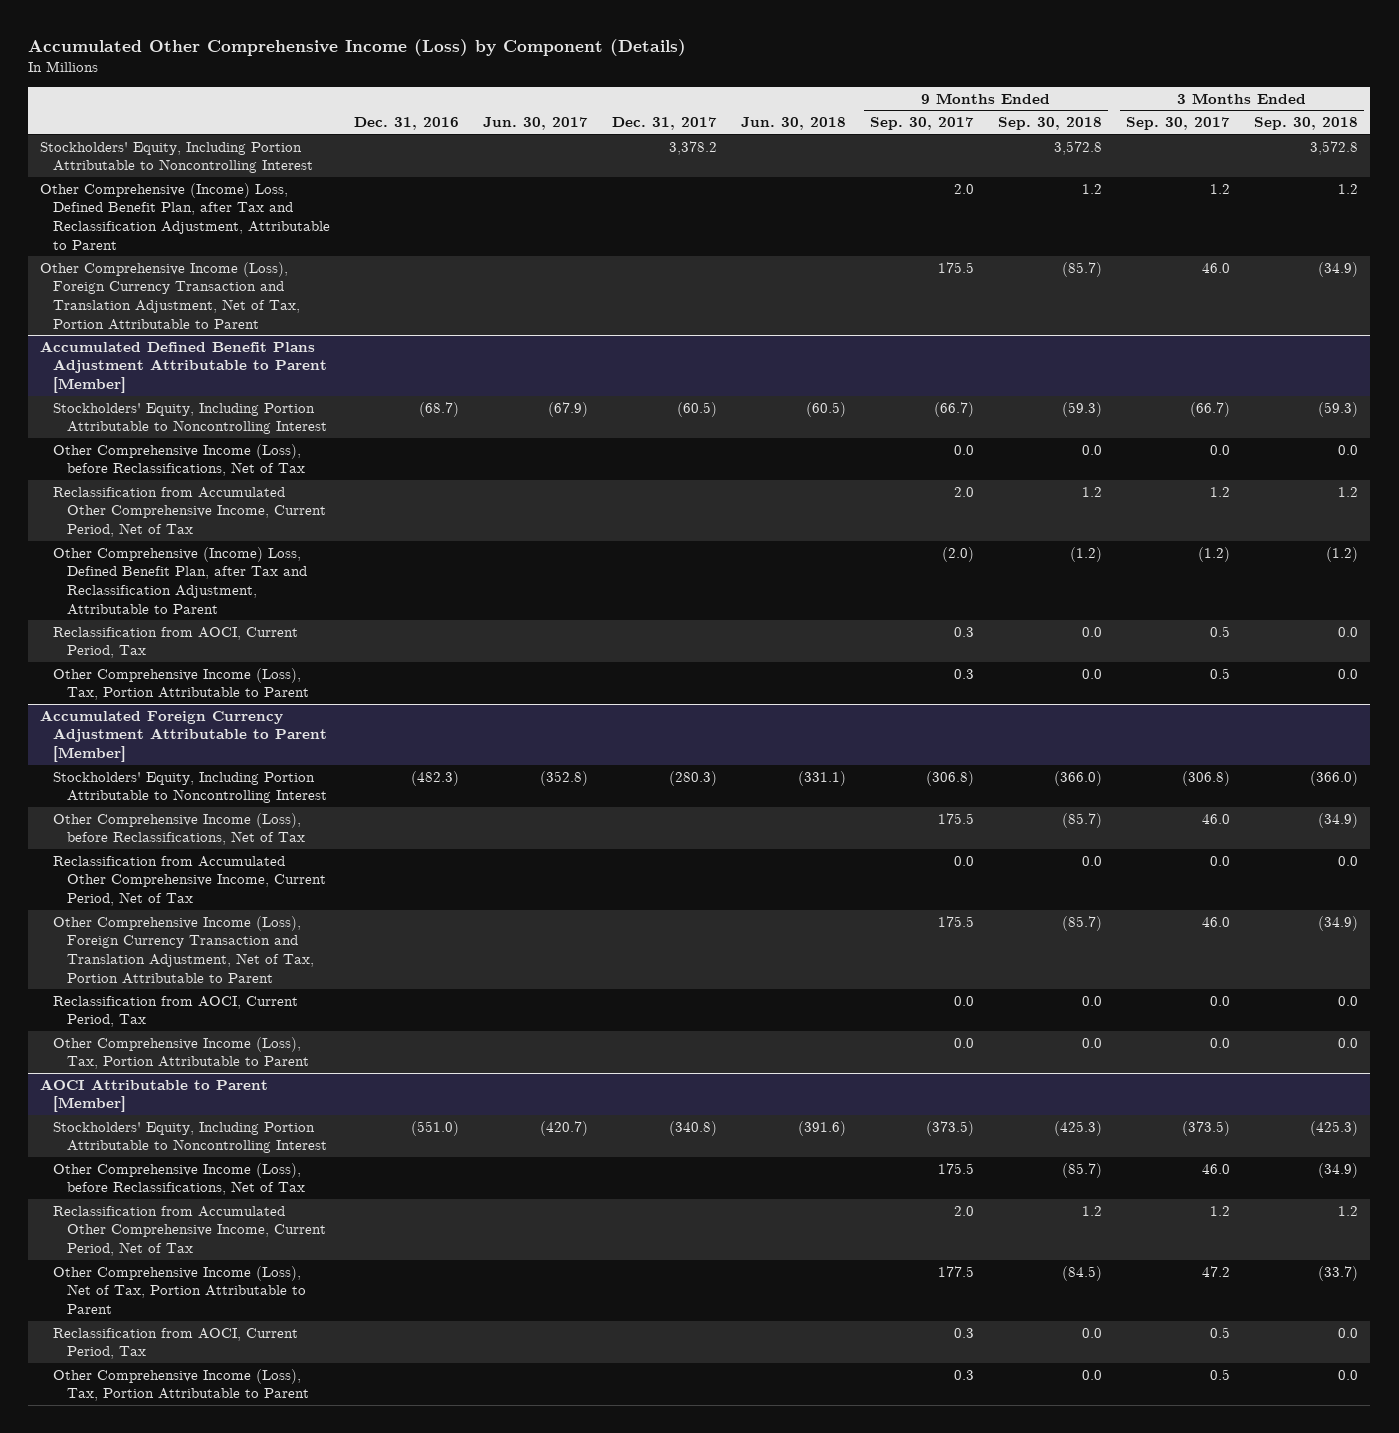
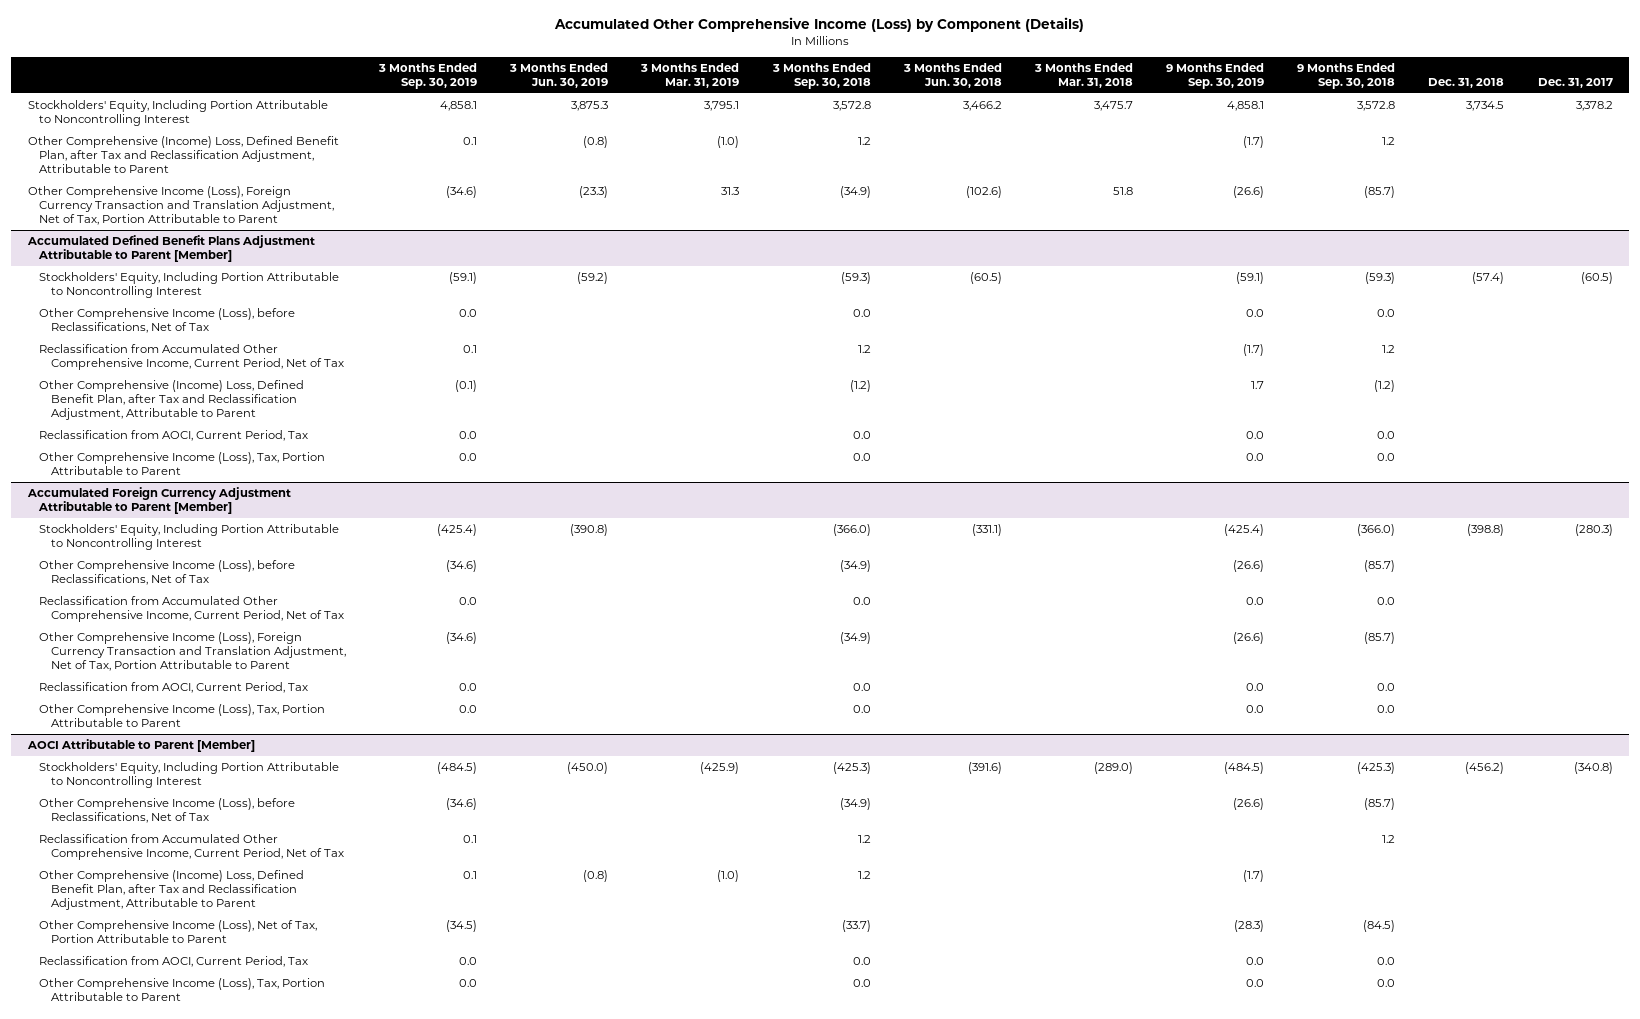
[354,117,460,131] Dec. 31, 2016 -> none
[483,117,589,131] Jun. 30, 2017 -> none
[741,117,847,131] Jun. 30, 2018 -> none
[870,117,975,131] Sep. 30, 2017 -> none
[1126,117,1231,131] Sep. 30, 2017 -> none
none -> [378,62,478,89] 3 Months Ended Sep. 30, 2019
none -> [509,62,609,88] 3 Months Ended Jun. 30, 2019
none -> [640,62,740,88] 3 Months Ended Mar. 31, 2019
none -> [902,62,1002,88] 3 Months Ended Jun. 30, 2018
none -> [1033,62,1133,88] 3 Months Ended Mar. 31, 2018
none -> [1166,62,1265,89] 9 Months Ended Sep. 30, 2019
none -> [1428,77,1505,88] Dec. 31, 2018
none -> [39,870,305,911] Other Comprehensive (Income) Loss, Defined Benefit Plan, after Tax and Reclassification Adjustment, Attributable to Parent

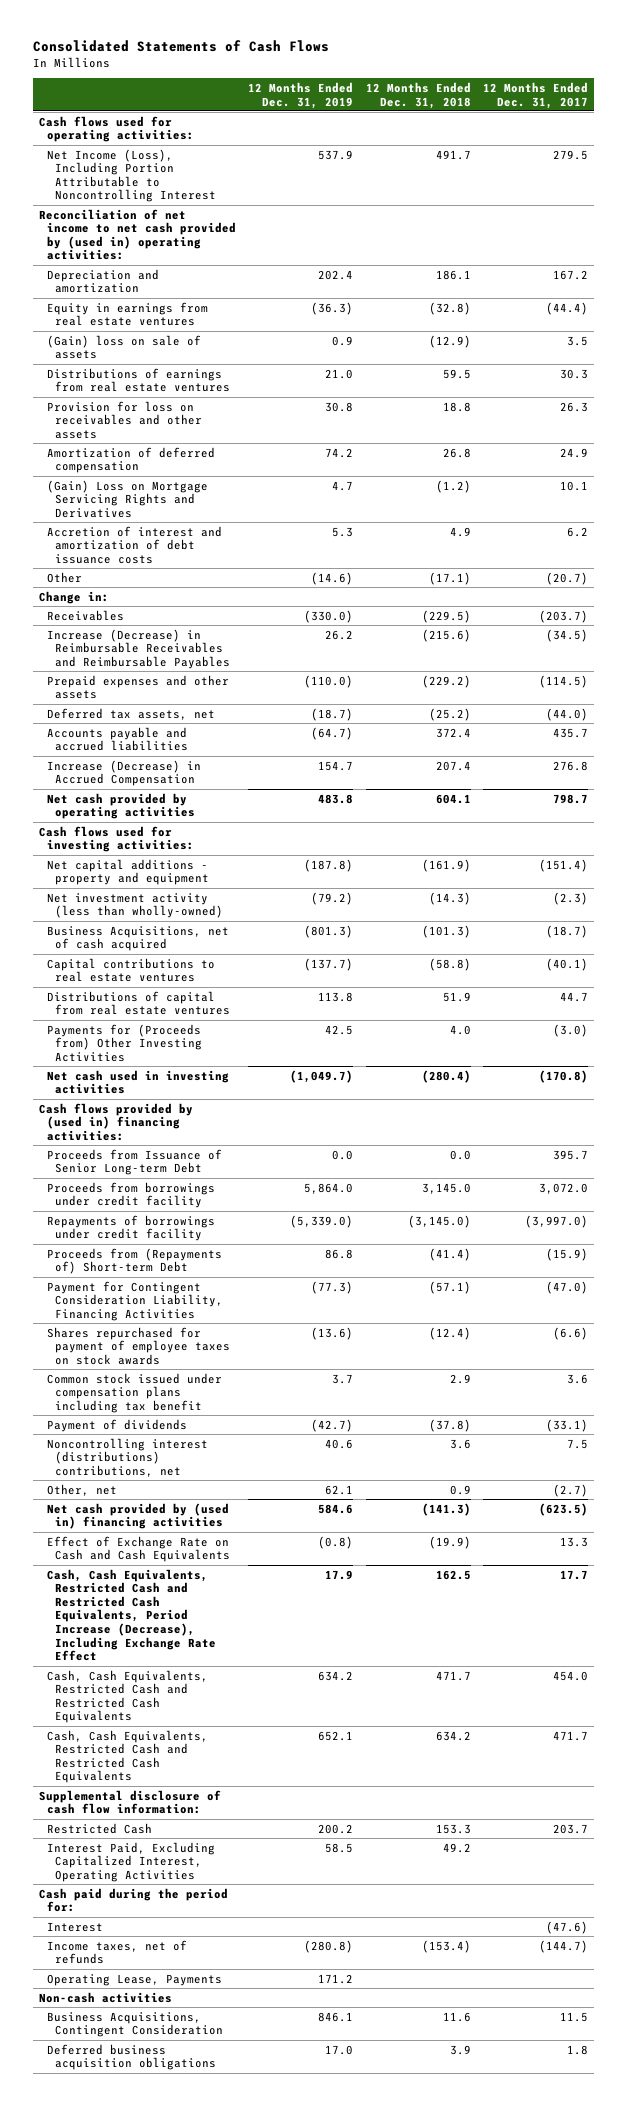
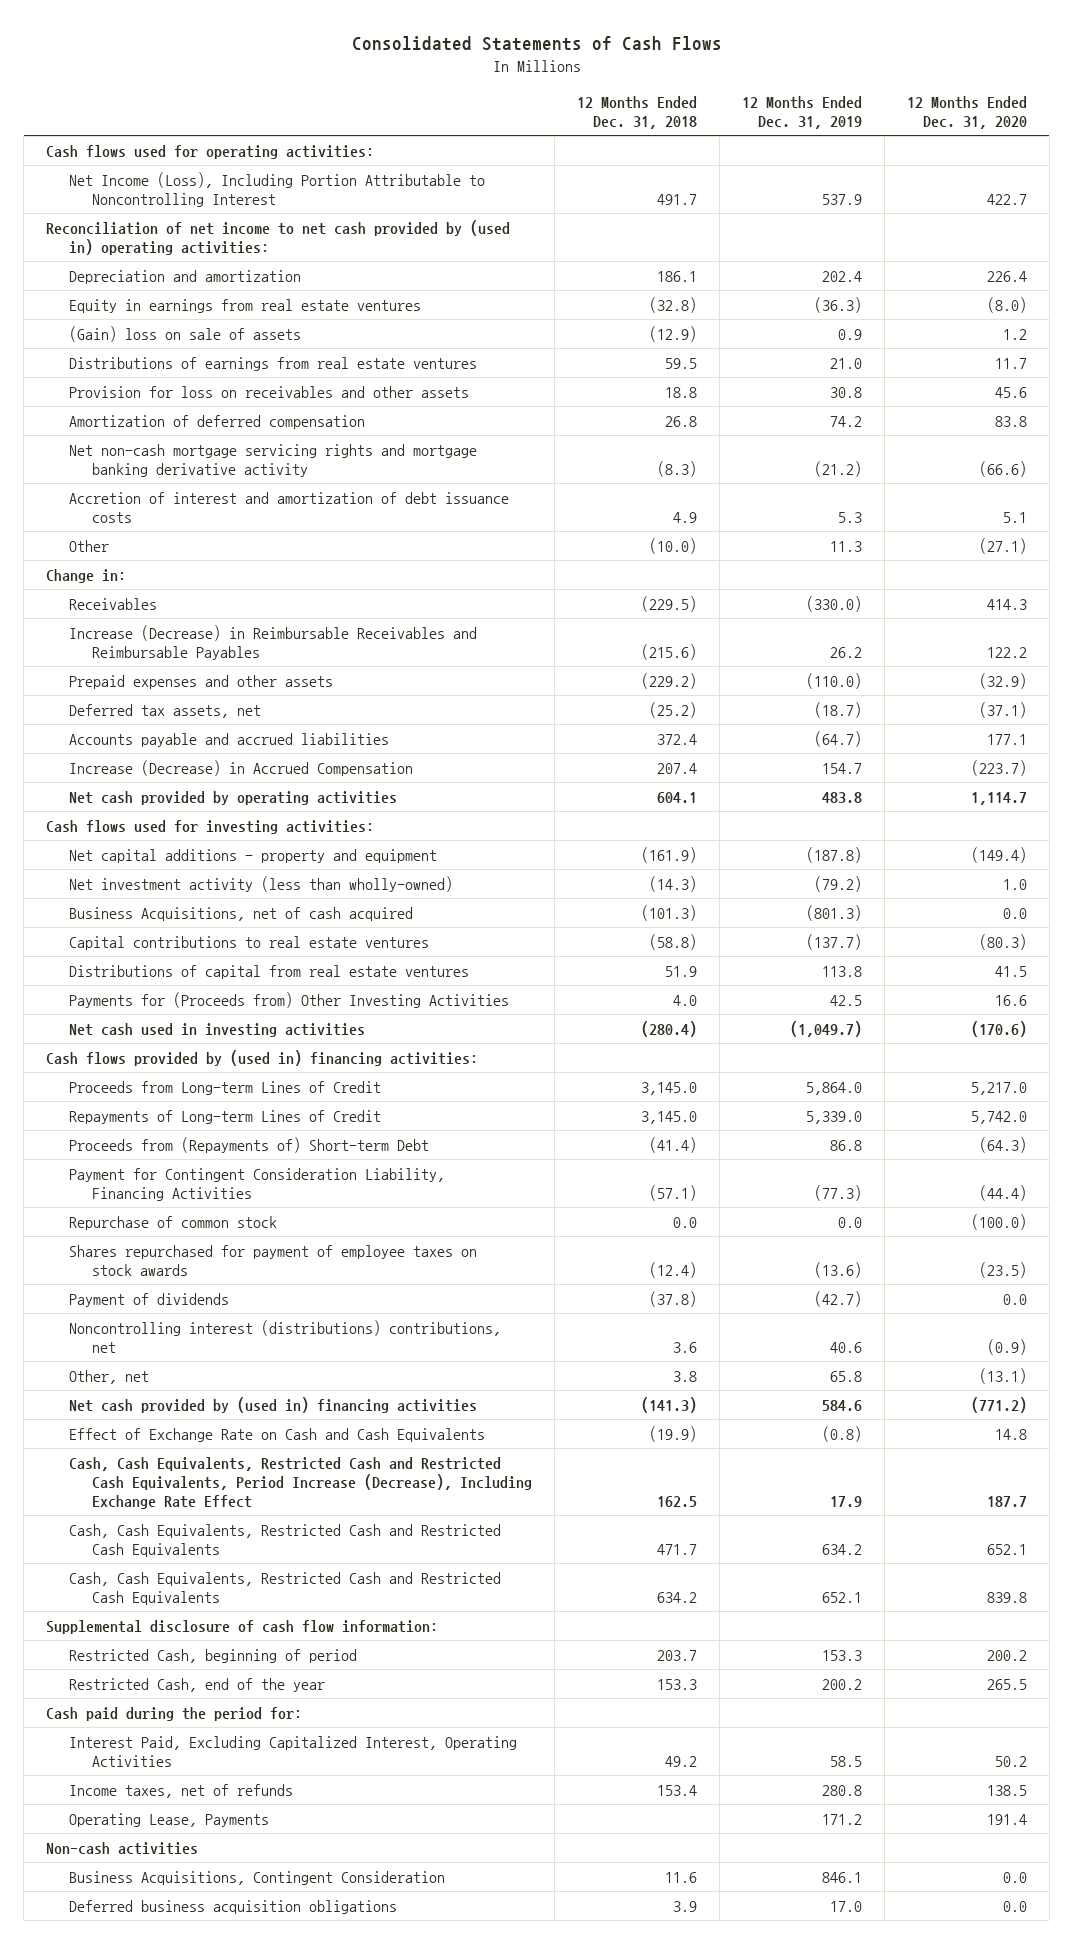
[483,81,589,109] 12 Months Ended Dec. 31, 2017 -> none
none -> [906,95,1027,130] 12 Months Ended Dec. 31, 2020
[47,479,209,518] (Gain) Loss on Mortgage Servicing Rights and Derivatives -> none
none -> [69,443,478,477] Net non-cash mortgage servicing rights and mortgage banking derivative activity
[311,571,354,585] (14.6) -> [829,540,862,552] 11.3
[428,571,471,585] (17.1) -> [648,537,697,554] (10.0)
[47,1148,223,1176] Proceeds from Issuance of Senior Long-term Debt -> none
[47,1214,216,1242] Repayments of borrowings under credit facility -> none
[47,1181,216,1209] Proceeds from borrowings under credit facility -> [69,1080,382,1095] Proceeds from Long-term Lines of Credit
none -> [69,1109,382,1124] Repayments of Long-term Lines of Credit
none -> [69,1215,278,1230] Repurchase of common stock
[47,1372,223,1413] Common stock issued under compensation plans including tax benefit -> none
[325,1484,354,1495] 62.1 -> [829,1370,862,1382] 65.8
[449,1484,471,1495] 0.9 -> [672,1370,697,1382] 3.8
none -> [69,1648,358,1663] Restricted Cash, beginning of period
[47,1822,153,1834] Restricted Cash -> [69,1677,326,1692] Restricted Cash, end of the year
[47,1921,104,1932] Interest -> none
[47,1841,216,1882] Interest Paid, Excluding Capitalized Interest, Operating Activities -> [69,1735,518,1767] Interest Paid, Excluding Capitalized Interest, Operating Activities
[304,1939,354,1953] (280.8) -> [821,1784,862,1796] 280.8
[421,1939,471,1953] (153.4) -> [656,1784,697,1796] 153.4

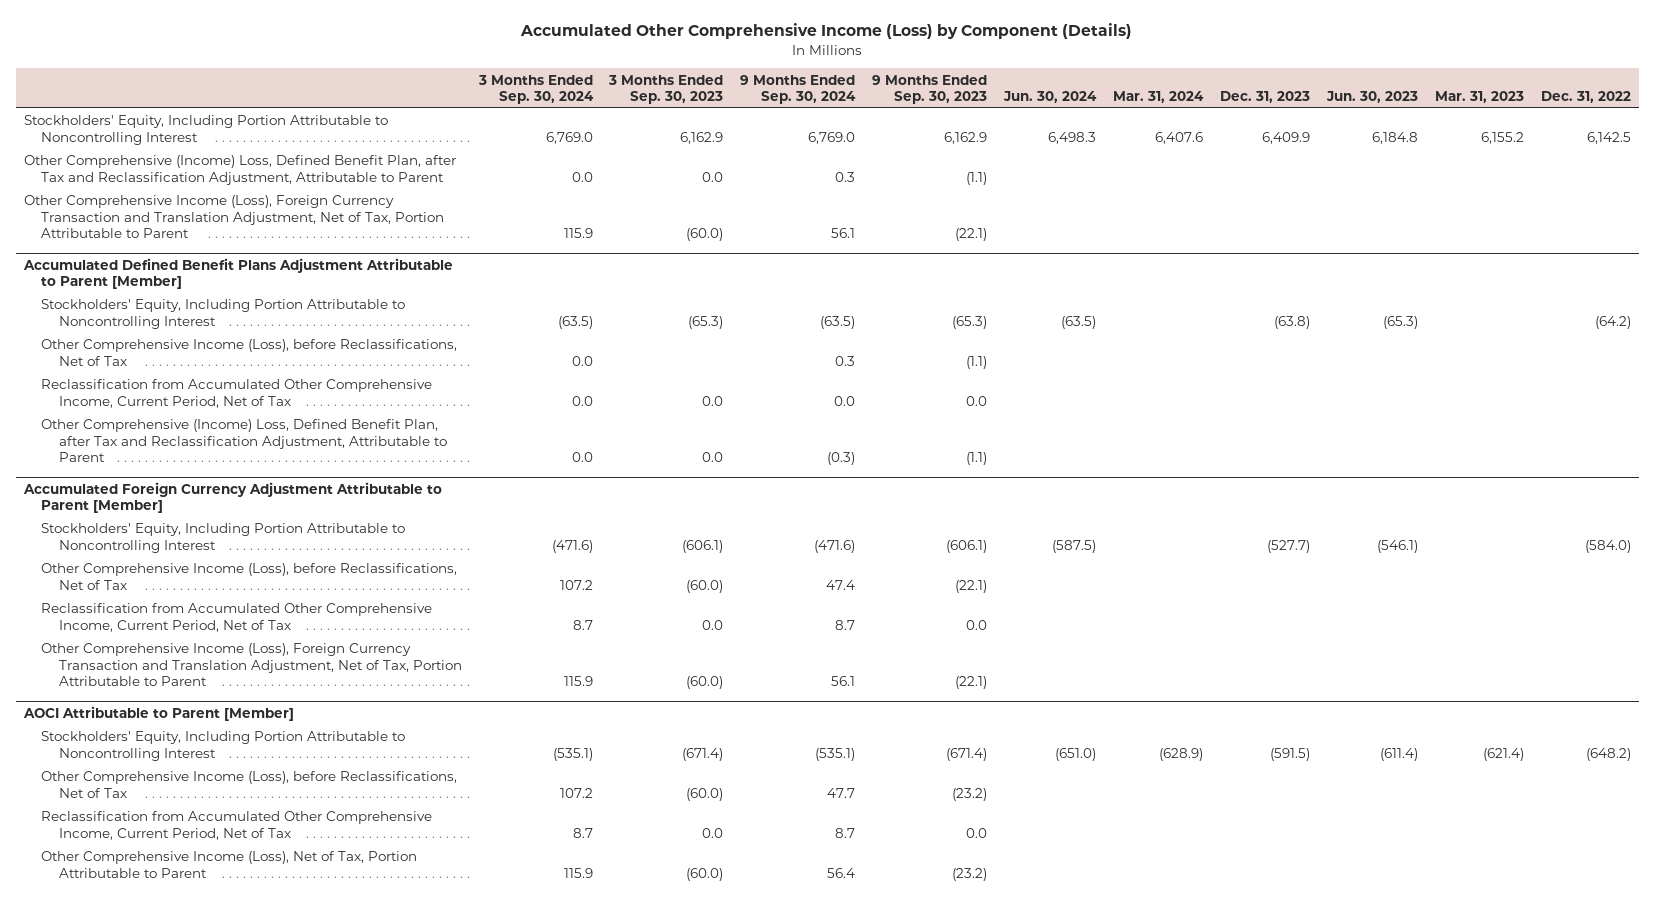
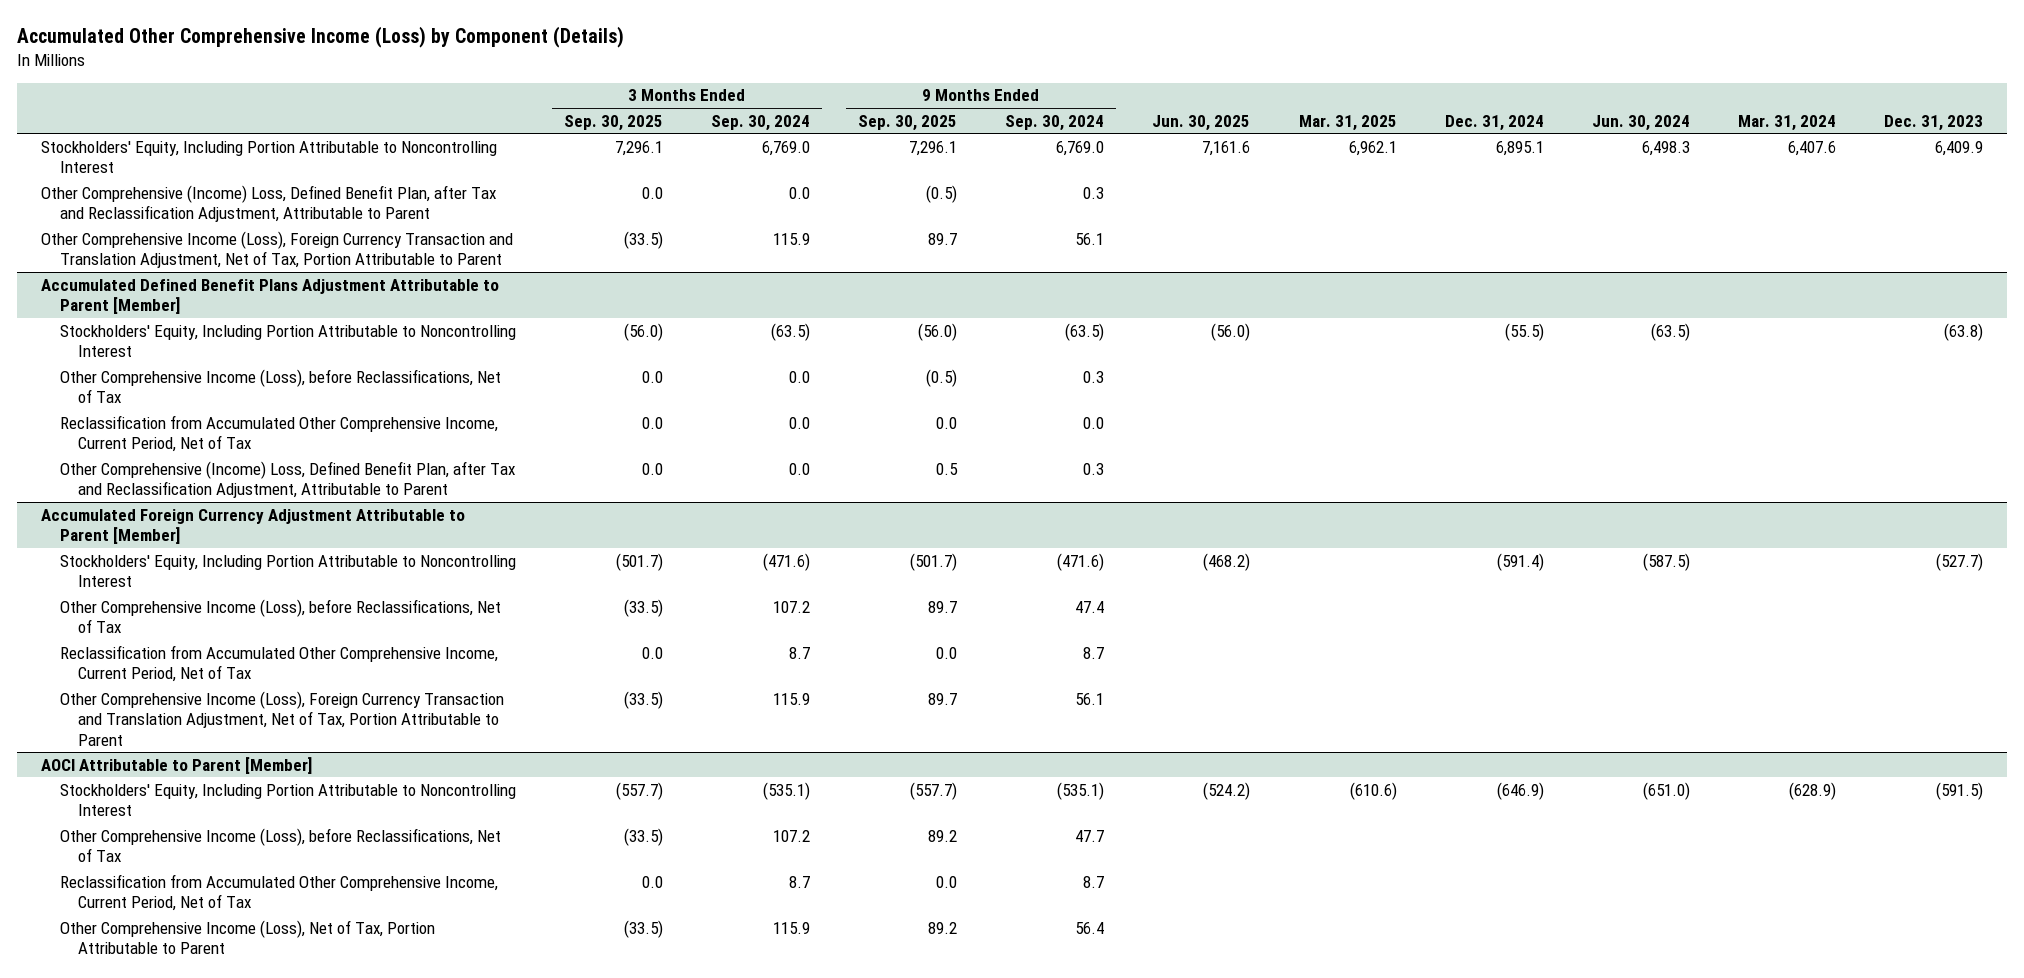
[608,74,724,104] 3 Months Ended Sep. 30, 2023 -> none
[872,74,988,104] 9 Months Ended Sep. 30, 2023 -> none
[1326,90,1419,103] Jun. 30, 2023 -> none
[1435,90,1525,103] Mar. 31, 2023 -> none
[1540,90,1631,103] Dec. 31, 2022 -> none
none -> [563,114,663,131] Sep. 30, 2025
none -> [858,114,958,131] Sep. 30, 2025
none -> [1152,114,1251,131] Jun. 30, 2025
none -> [1298,114,1397,131] Mar. 31, 2025
none -> [1444,114,1544,131] Dec. 31, 2024
[827,451,856,465] (0.3) -> [1083,462,1105,475] 0.3

